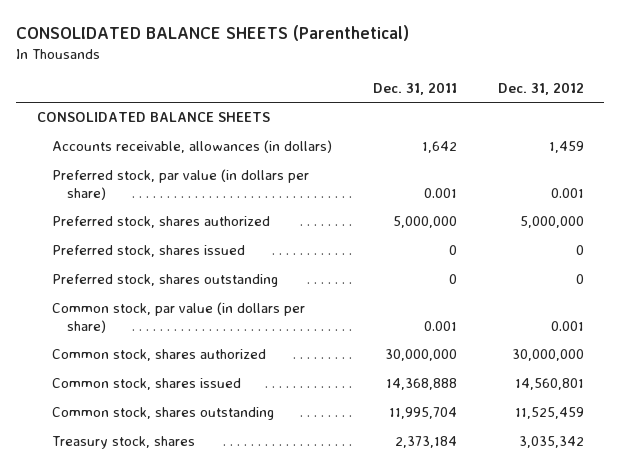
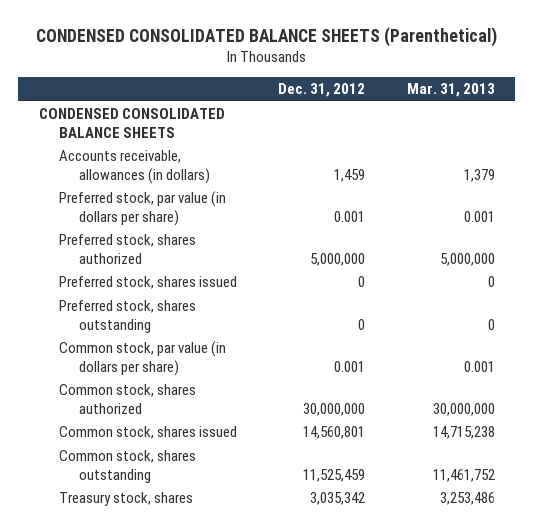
[16,25,410,42] CONSOLIDATED BALANCE SHEETS (Parenthetical) -> [35,26,497,47] CONDENSED CONSOLIDATED BALANCE SHEETS (Parenthetical)
[372,81,457,95] Dec. 31, 2011 -> none
none -> [406,83,495,98] Mar. 31, 2013
[36,112,270,123] CONSOLIDATED BALANCE SHEETS -> [38,108,225,138] CONDENSED CONSOLIDATED BALANCE SHEETS

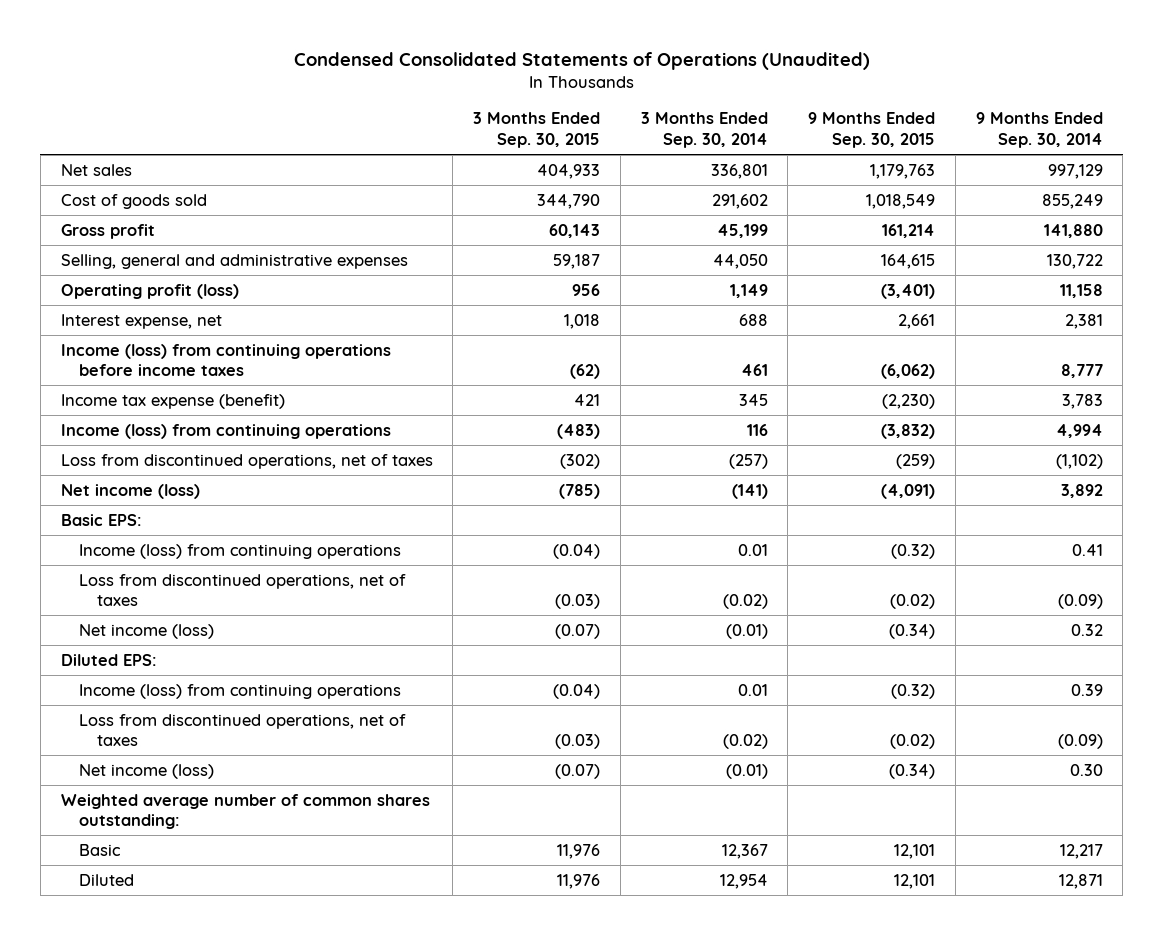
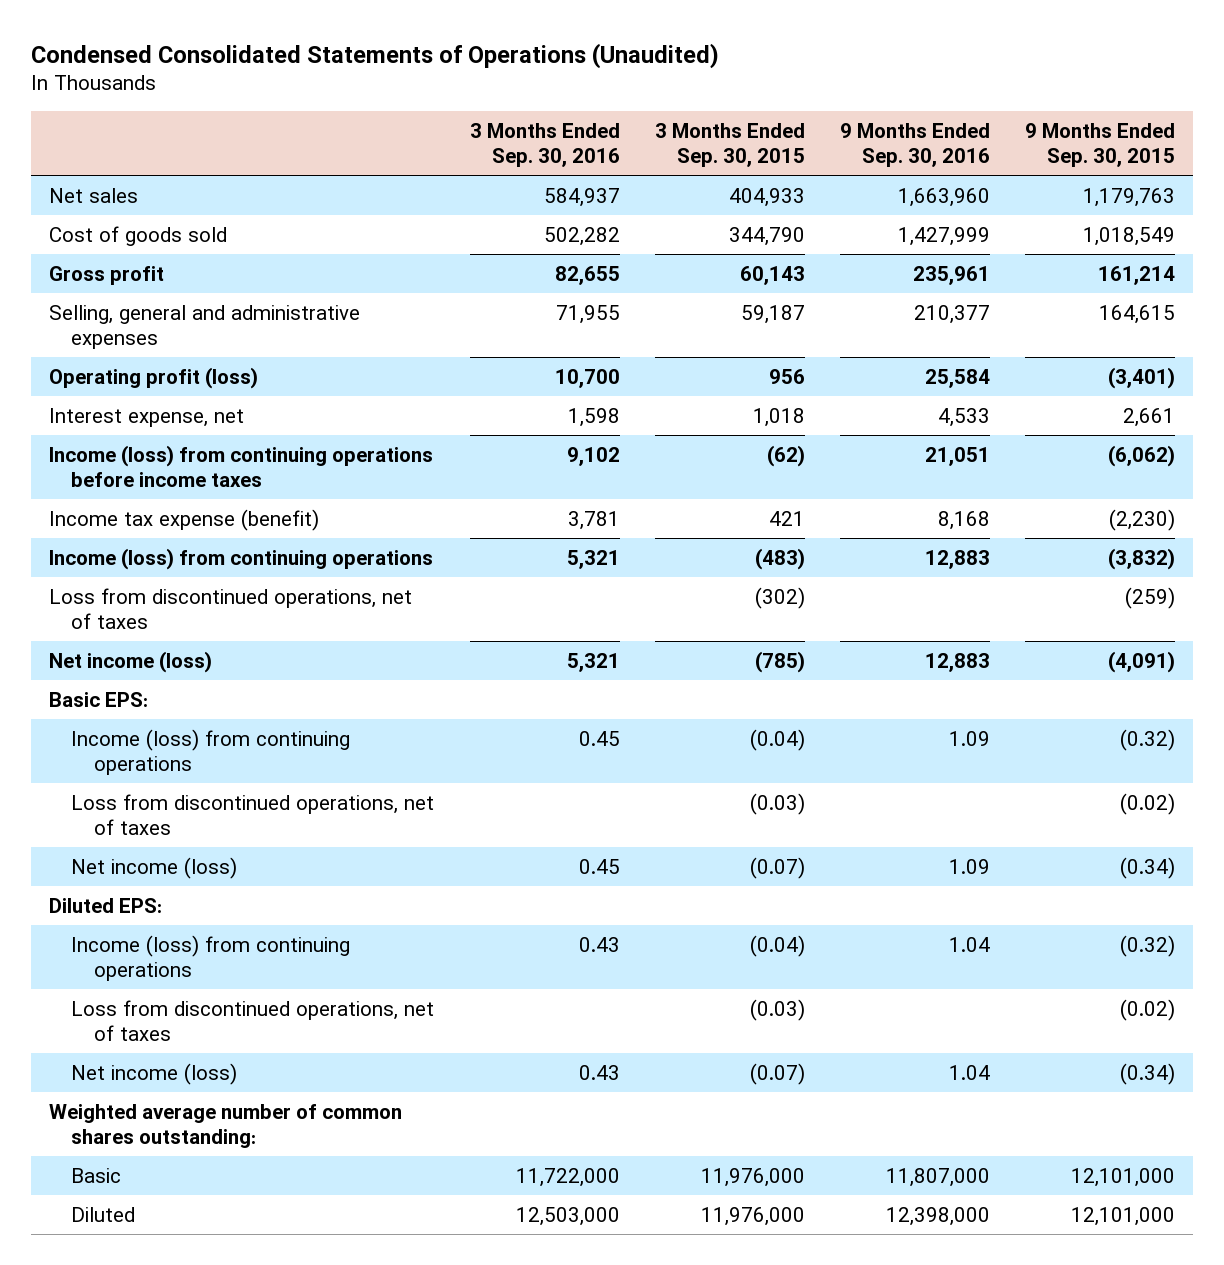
[640,112,768,148] 3 Months Ended Sep. 30, 2014 -> none
[975,112,1103,148] 9 Months Ended Sep. 30, 2014 -> none
none -> [469,122,620,167] 3 Months Ended Sep. 30, 2016
none -> [839,122,990,167] 9 Months Ended Sep. 30, 2016
[557,843,601,859] 11,976 -> [700,1167,805,1187] 11,976,000
[894,843,936,859] 12,101 -> [1070,1167,1175,1187] 12,101,000
[557,873,601,889] 11,976 -> [700,1206,805,1226] 11,976,000
[894,873,936,889] 12,101 -> [1070,1206,1175,1226] 12,101,000

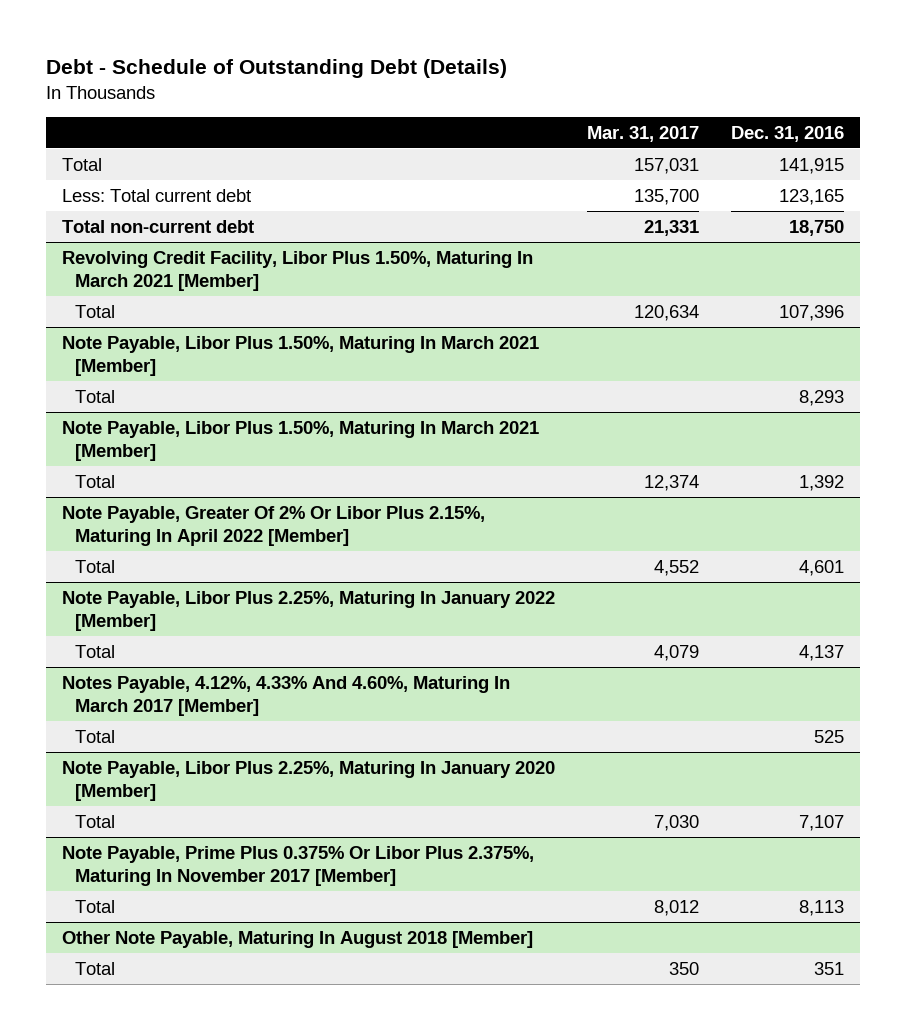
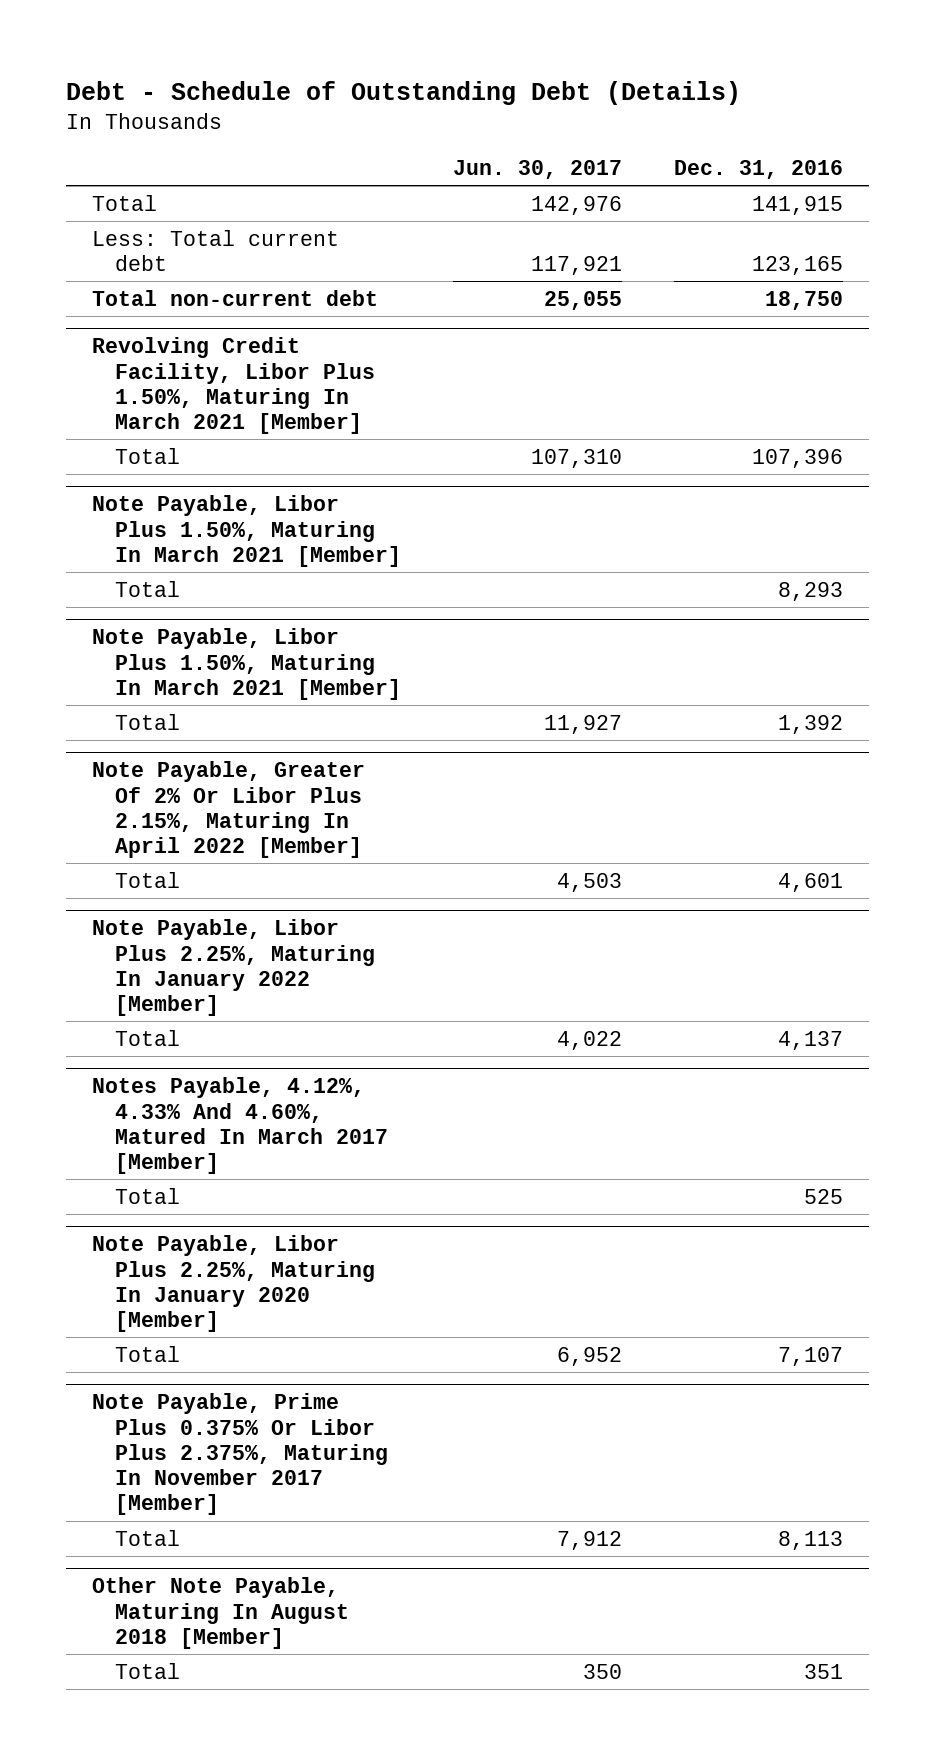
[586,125,699,142] Mar. 31, 2017 -> none
none -> [453,159,623,179] Jun. 30, 2017
[61,675,510,717] Notes Payable, 4.12%, 4.33% And 4.60%, Maturing In March 2017 [Member] -> [92,1077,389,1175] Notes Payable, 4.12%, 4.33% And 4.60%, Matured In March 2017 [Member]

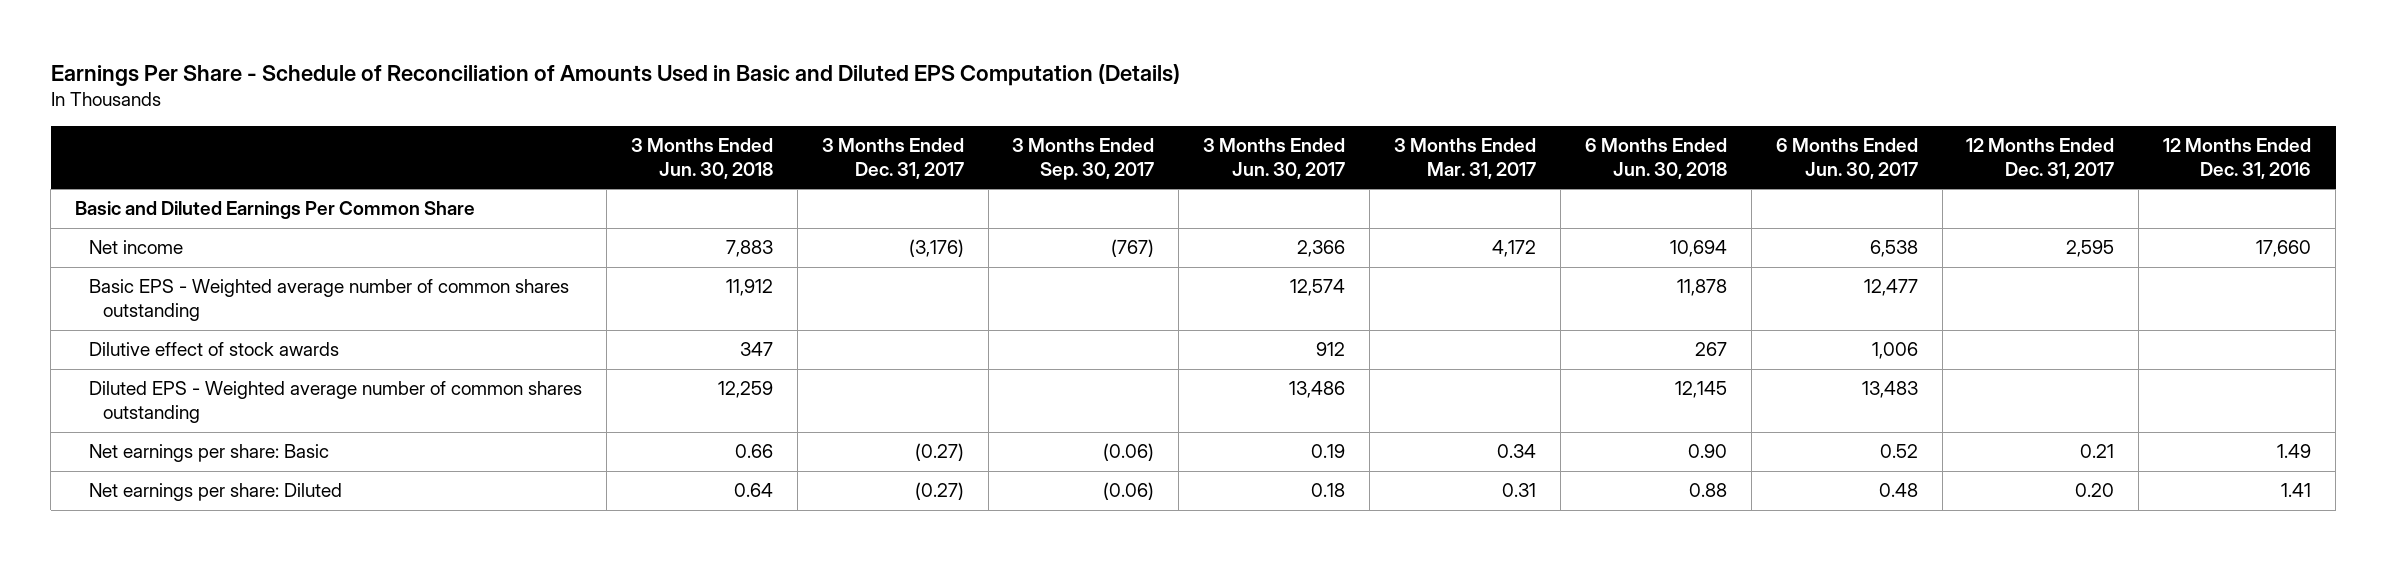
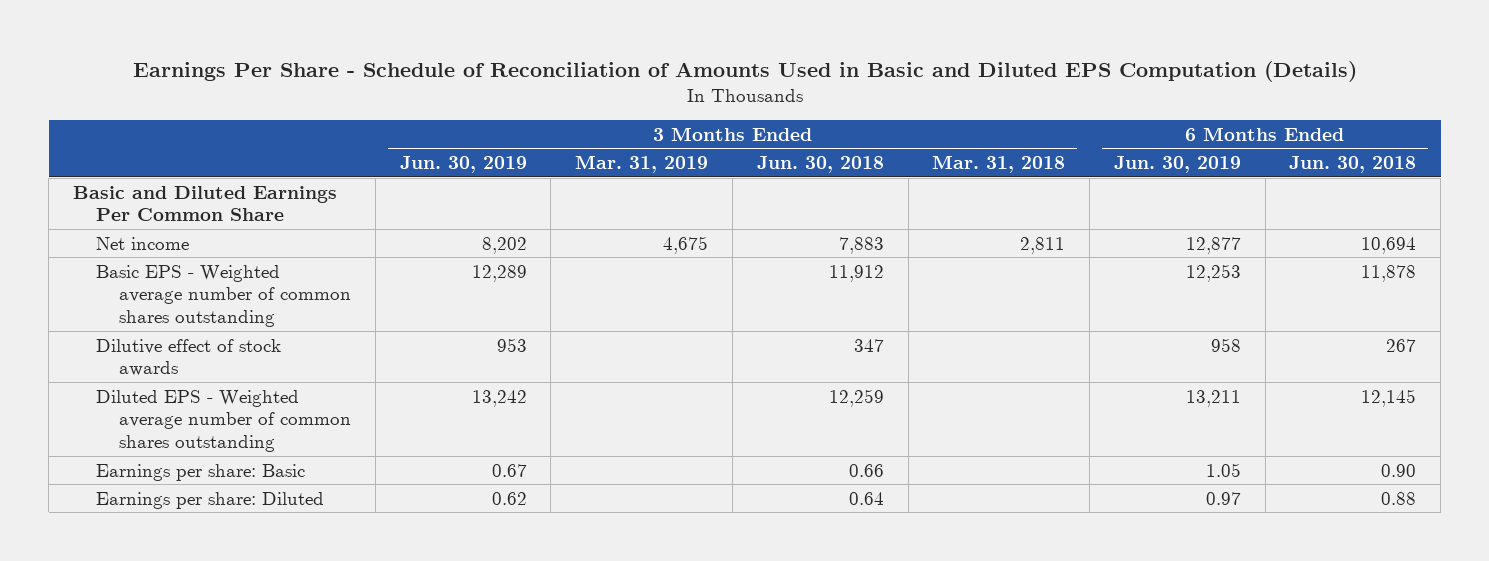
[821,138,964,179] 3 Months Ended Dec. 31, 2017 -> none
[1012,138,1155,180] 3 Months Ended Sep. 30, 2017 -> none
[1203,138,1346,179] 3 Months Ended Jun. 30, 2017 -> none
[1394,138,1537,179] 3 Months Ended Mar. 31, 2017 -> none
[1775,138,1918,179] 6 Months Ended Jun. 30, 2017 -> none
[1966,138,2115,179] 12 Months Ended Dec. 31, 2017 -> none
[2163,138,2312,179] 12 Months Ended Dec. 31, 2016 -> none
none -> [399,156,527,174] Jun. 30, 2019
none -> [575,155,709,174] Mar. 31, 2019
none -> [932,155,1066,174] Mar. 31, 2018
none -> [1113,156,1241,174] Jun. 30, 2019
[89,444,330,463] Net earnings per share: Basic -> [95,463,305,481] Earnings per share: Basic
[89,483,343,502] Net earnings per share: Diluted -> [95,491,324,509] Earnings per share: Diluted

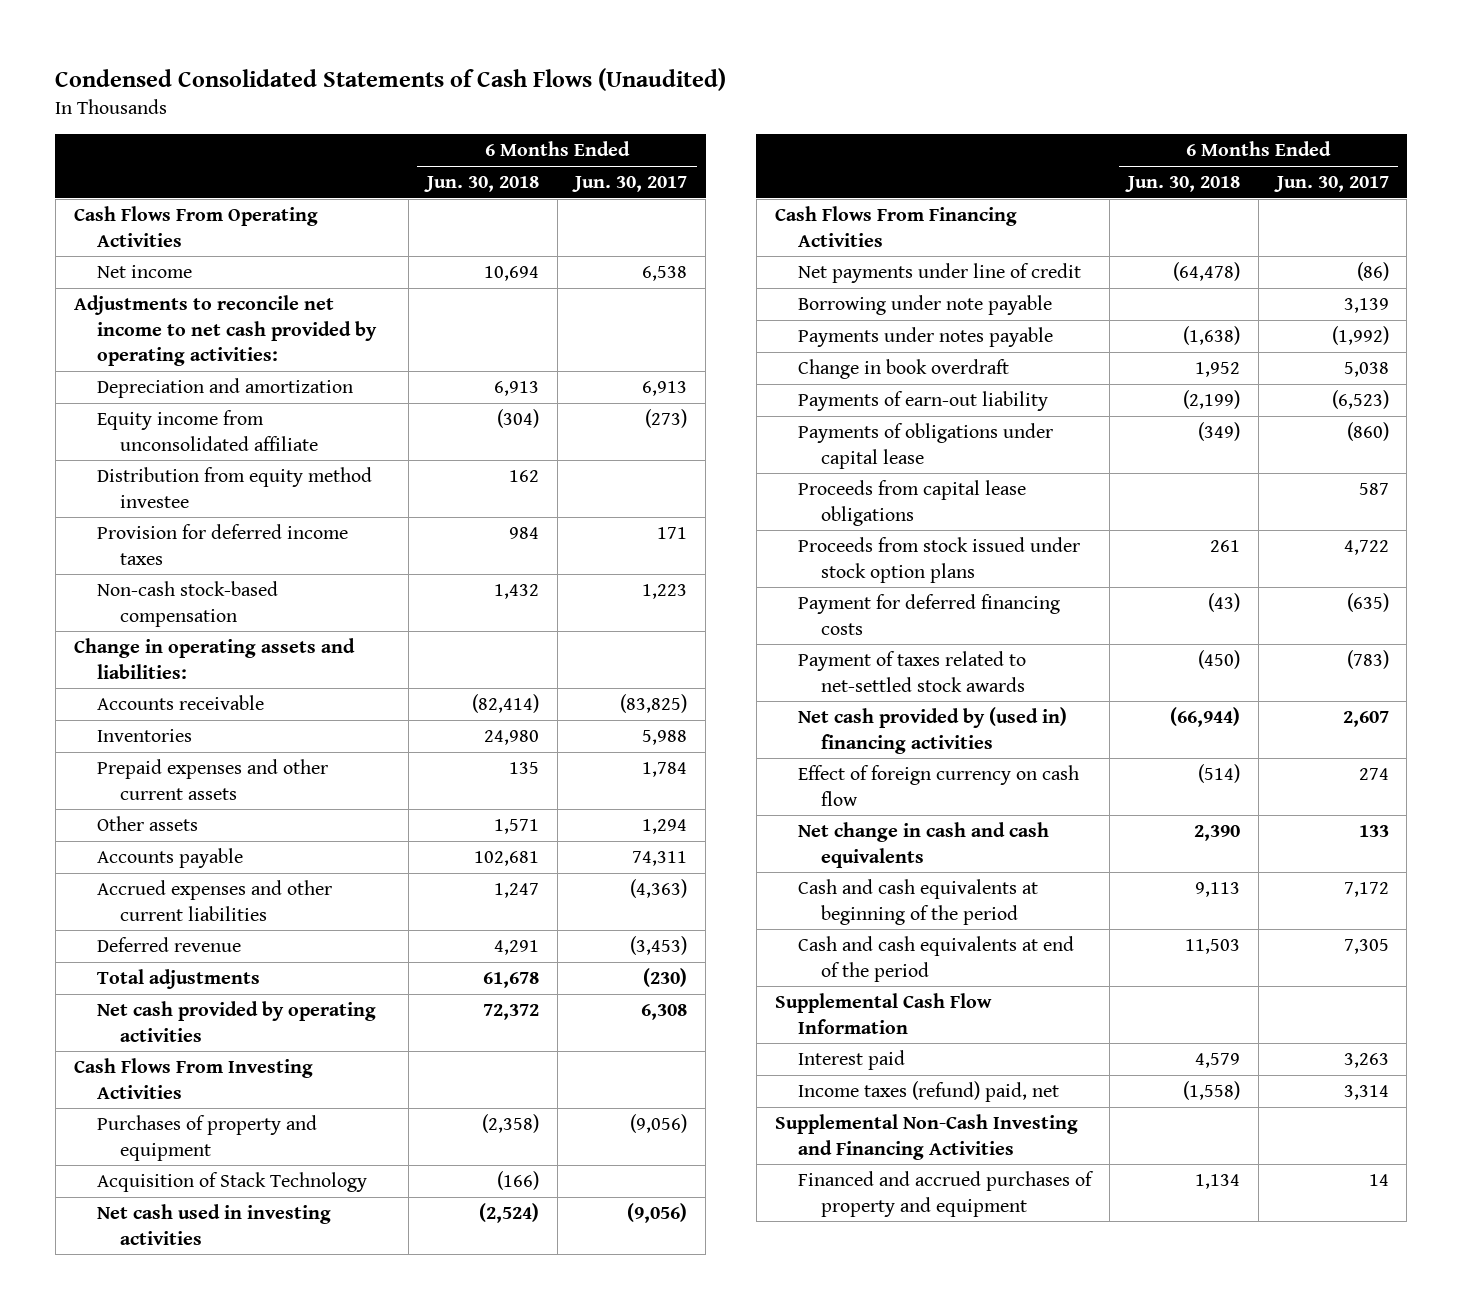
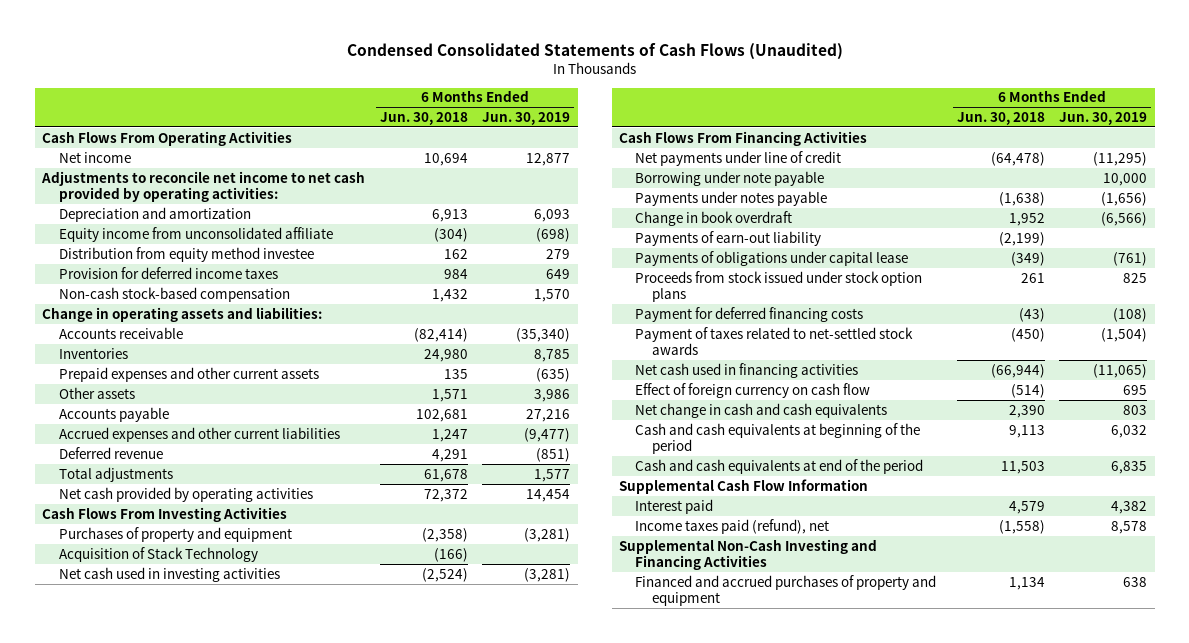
[572,176,688,193] Jun. 30, 2017 -> none
none -> [482,112,571,126] Jun. 30, 2019
[797,480,1026,526] Proceeds from capital lease obligations -> none
[797,707,1067,754] Net cash provided by (used in) financing activities -> [635,362,859,378] Net cash used in financing activities
[797,1081,1059,1103] Income taxes (refund) paid, net -> [635,518,830,534] Income taxes paid (refund), net

